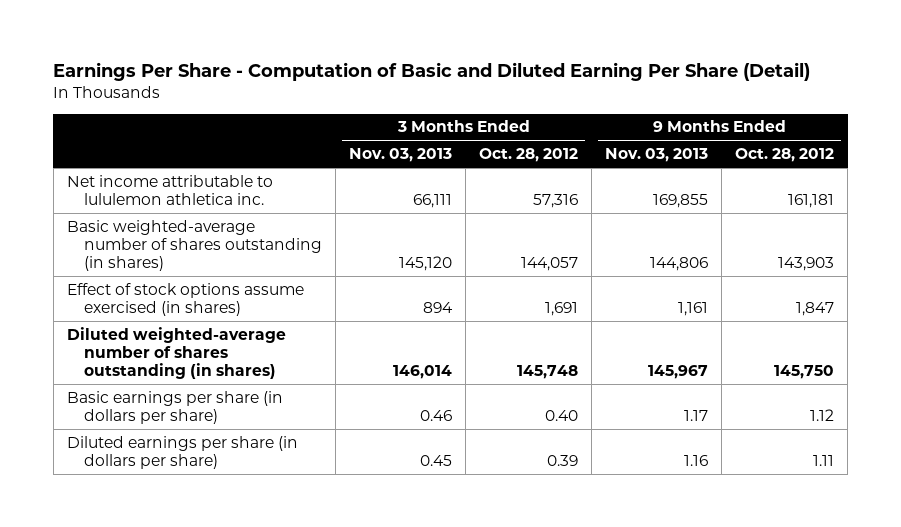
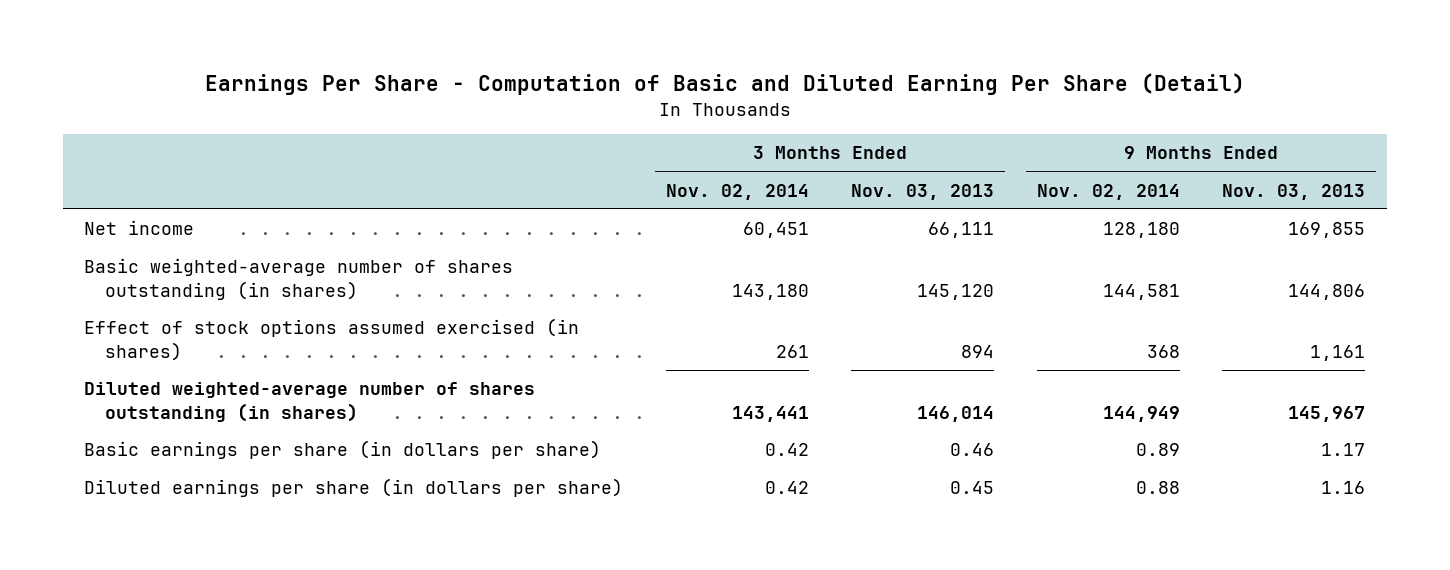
[479,148,579,163] Oct. 28, 2012 -> none
[735,148,835,163] Oct. 28, 2012 -> none
none -> [665,183,809,200] Nov. 02, 2014
none -> [1036,183,1180,200] Nov. 02, 2014
[66,174,273,205] Net income attributable to lululemon athletica inc. -> [84,220,195,236] Net income
[66,282,304,316] Effect of stock options assume exercised (in shares) -> [84,318,580,361] Effect of stock options assumed exercised (in shares)

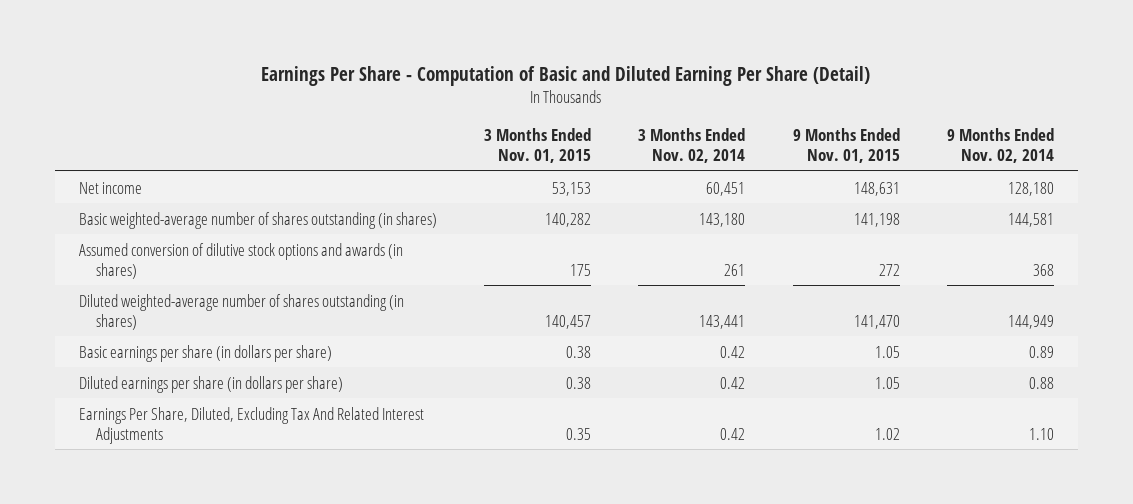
[851,183,995,200] Nov. 03, 2013 -> none
[1222,183,1366,200] Nov. 03, 2013 -> none
none -> [483,128,591,164] 3 Months Ended Nov. 01, 2015
none -> [792,128,900,164] 9 Months Ended Nov. 01, 2015
[84,318,580,361] Effect of stock options assumed exercised (in shares) -> [78,242,403,279] Assumed conversion of dilutive stock options and awards (in shares)
none -> [78,406,424,444] Earnings Per Share, Diluted, Excluding Tax And Related Interest Adjustments

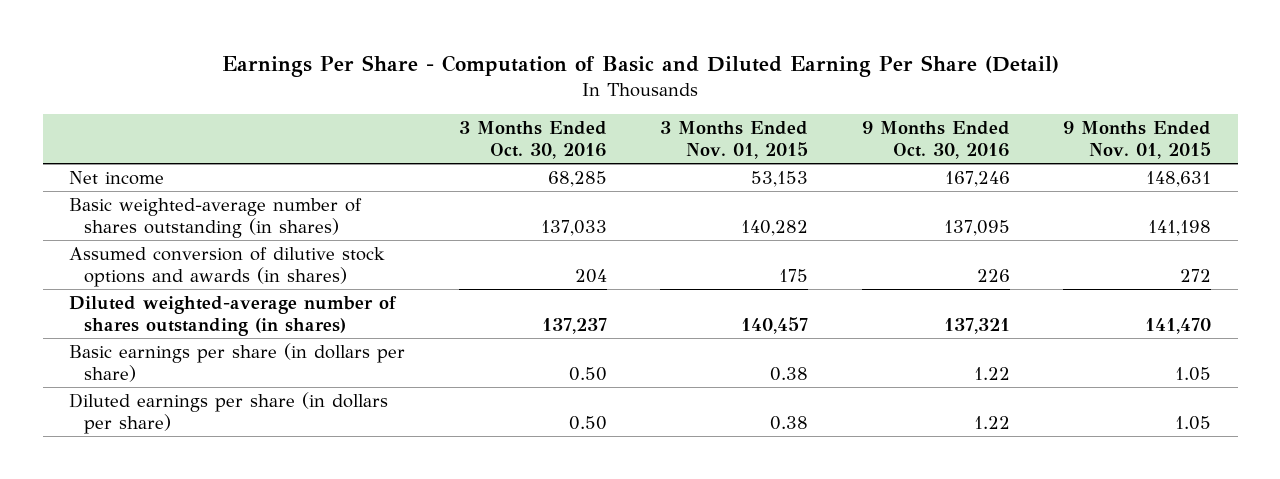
[638,128,746,164] 3 Months Ended Nov. 02, 2014 -> none
[947,128,1055,164] 9 Months Ended Nov. 02, 2014 -> none
none -> [458,120,607,159] 3 Months Ended Oct. 30, 2016
none -> [861,120,1010,159] 9 Months Ended Oct. 30, 2016
[78,406,424,444] Earnings Per Share, Diluted, Excluding Tax And Related Interest Adjustments -> none

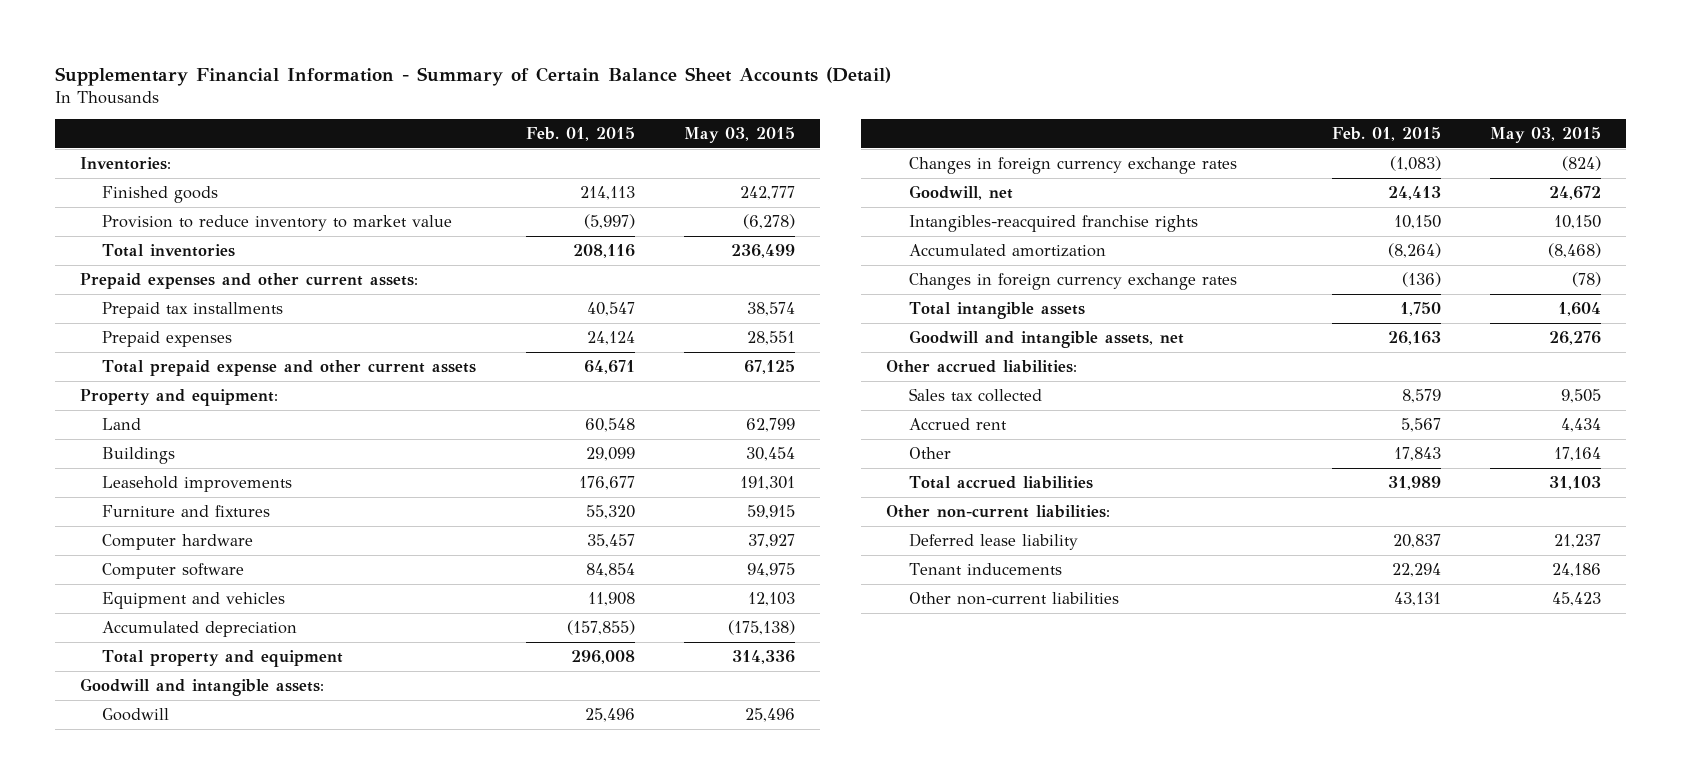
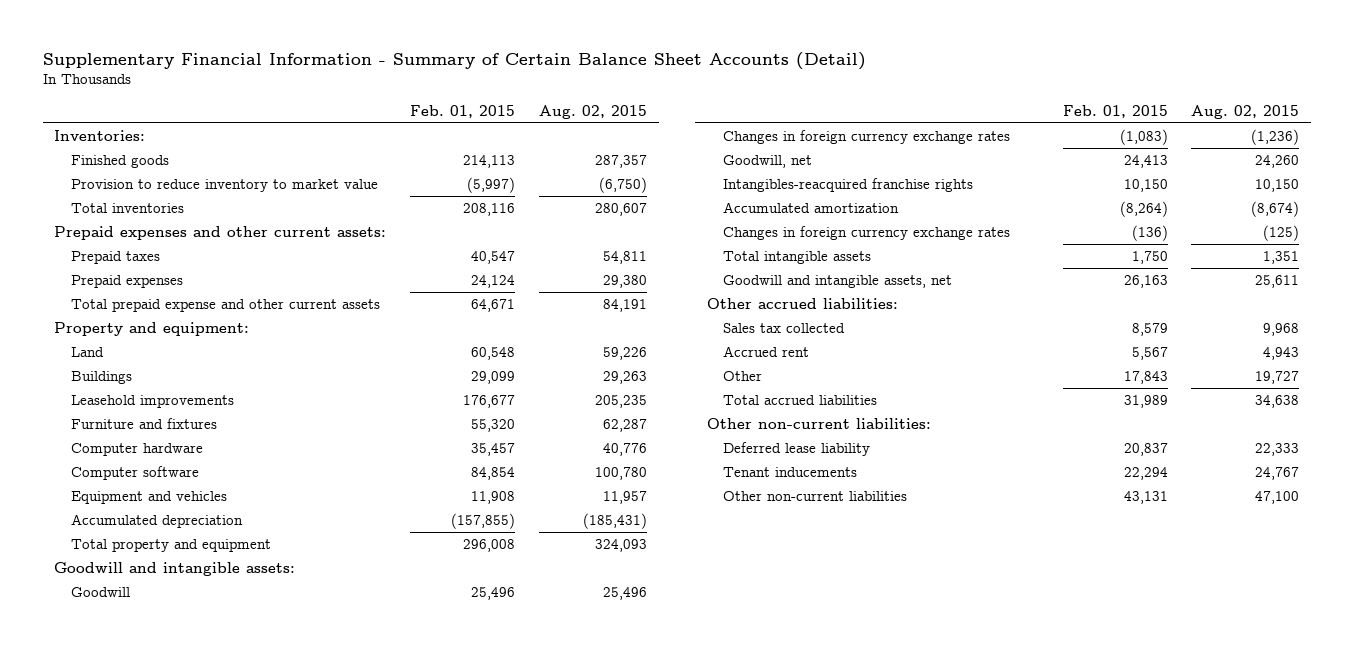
[684,127,796,144] May 03, 2015 -> none
none -> [539,104,648,119] Aug. 02, 2015
[102,301,284,318] Prepaid tax installments -> [70,251,160,265] Prepaid taxes

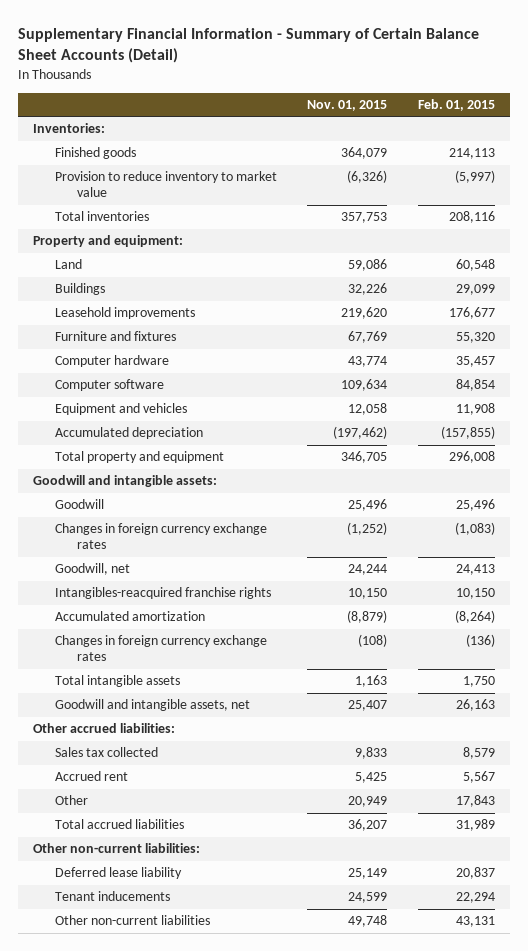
[539,104,648,119] Aug. 02, 2015 -> none
none -> [307,100,388,112] Nov. 01, 2015
[54,226,387,241] Prepaid expenses and other current assets: -> none
[70,251,160,265] Prepaid taxes -> none
[70,275,183,289] Prepaid expenses -> none
[70,299,380,313] Total prepaid expense and other current assets -> none

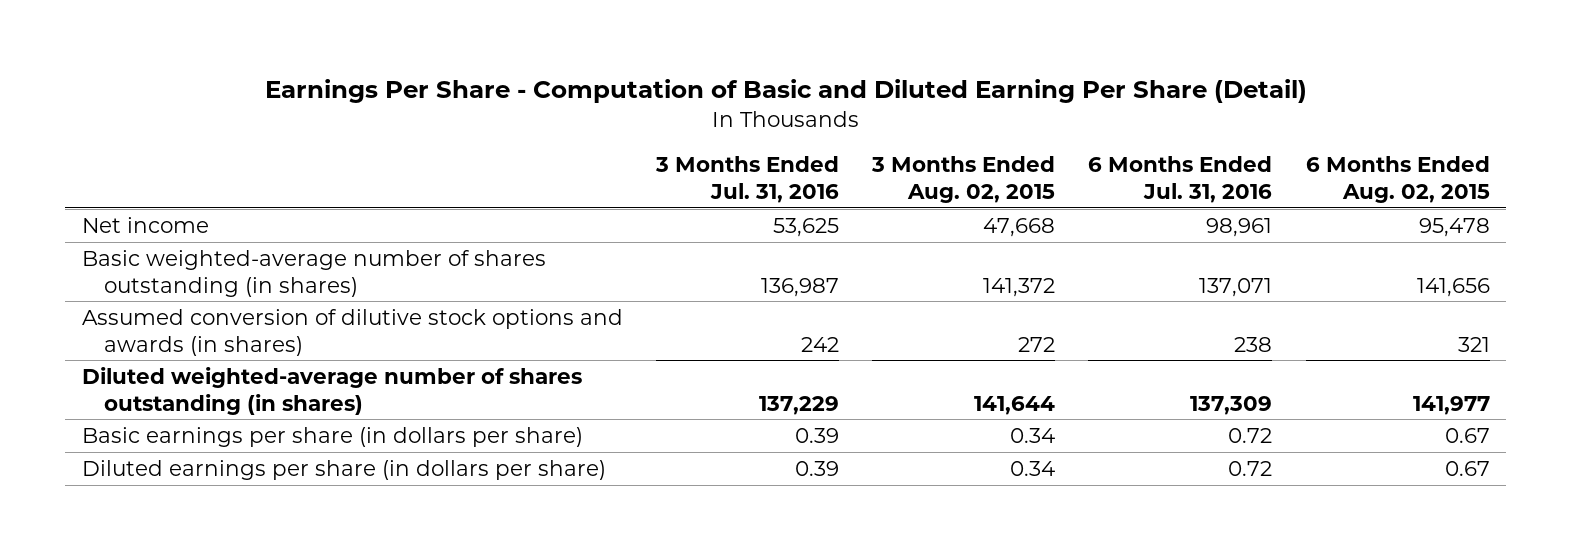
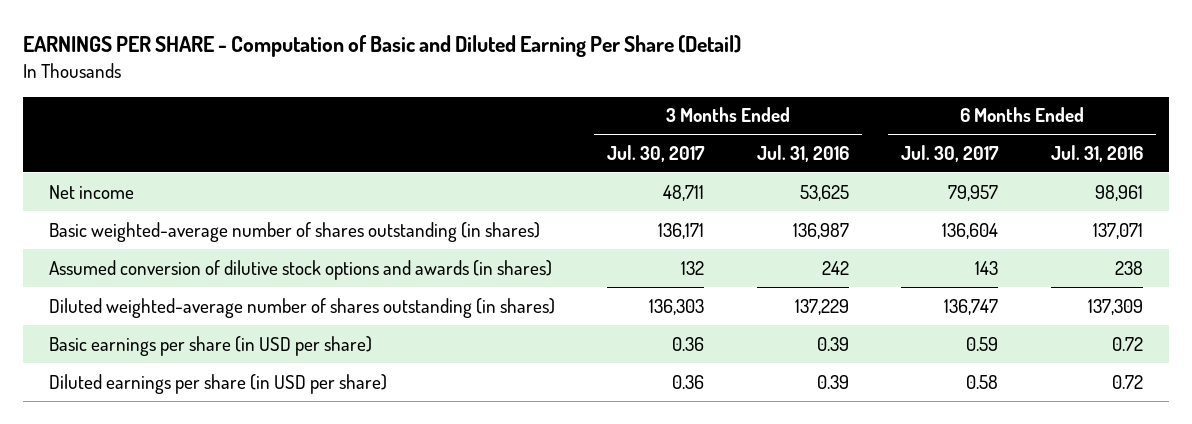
[264,79,1307,104] Earnings Per Share - Computation of Basic and Diluted Earning Per Share (Detail) -> [22,35,741,58] EARNINGS PER SHARE - Computation of Basic and Diluted Earning Per Share (Detail)
[871,156,1056,203] 3 Months Ended Aug. 02, 2015 -> none
[1305,156,1490,203] 6 Months Ended Aug. 02, 2015 -> none
none -> [607,145,706,163] Jul. 30, 2017
none -> [901,145,1000,163] Jul. 30, 2017
[81,426,583,447] Basic earnings per share (in dollars per share) -> [49,335,373,356] Basic earnings per share (in USD per share)
[81,459,606,480] Diluted earnings per share (in dollars per share) -> [49,373,388,394] Diluted earnings per share (in USD per share)

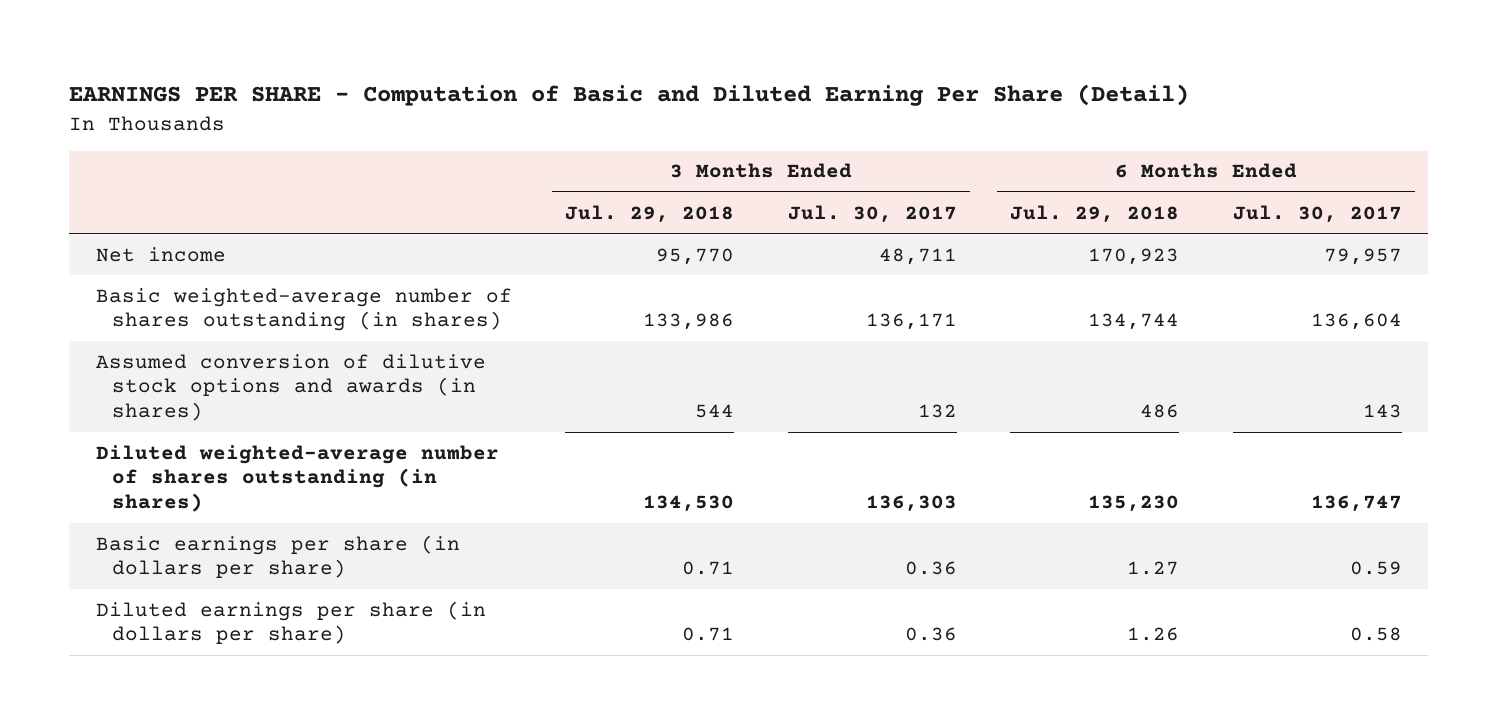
[756,145,849,163] Jul. 31, 2016 -> none
[1050,145,1143,163] Jul. 31, 2016 -> none
none -> [565,204,735,223] Jul. 29, 2018
none -> [1010,204,1180,223] Jul. 29, 2018
[49,335,373,356] Basic earnings per share (in USD per share) -> [95,534,460,579] Basic earnings per share (in dollars per share)
[49,373,388,394] Diluted earnings per share (in USD per share) -> [95,600,486,645] Diluted earnings per share (in dollars per share)

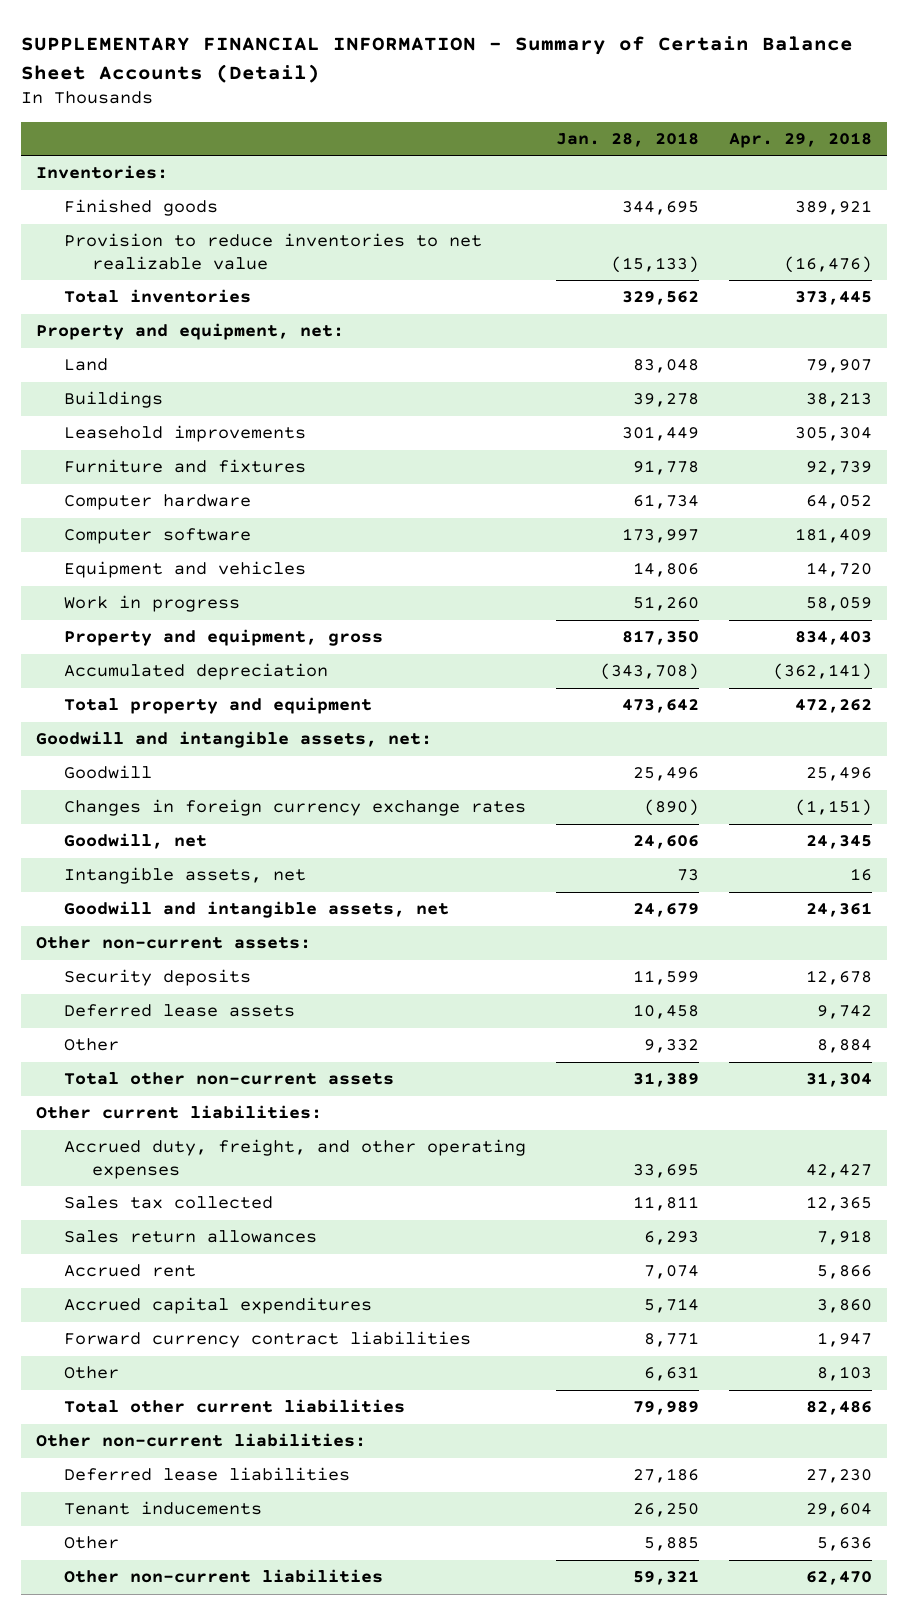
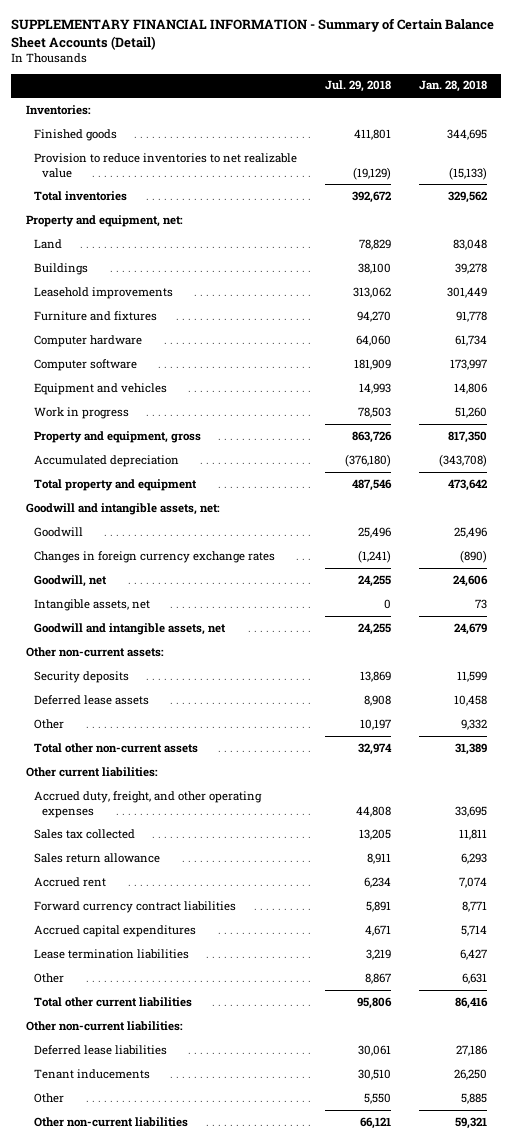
[728,131,872,148] Apr. 29, 2018 -> none
none -> [325,80,392,93] Jul. 29, 2018
[64,1230,318,1244] Sales return allowances -> [33,852,160,863] Sales return allowance
[64,1297,373,1315] Accrued capital expenditures -> [33,924,196,937] Accrued capital expenditures
none -> [33,948,189,959] Lease termination liabilities
[633,1401,700,1416] 79,989 -> [455,996,489,1009] 86,416

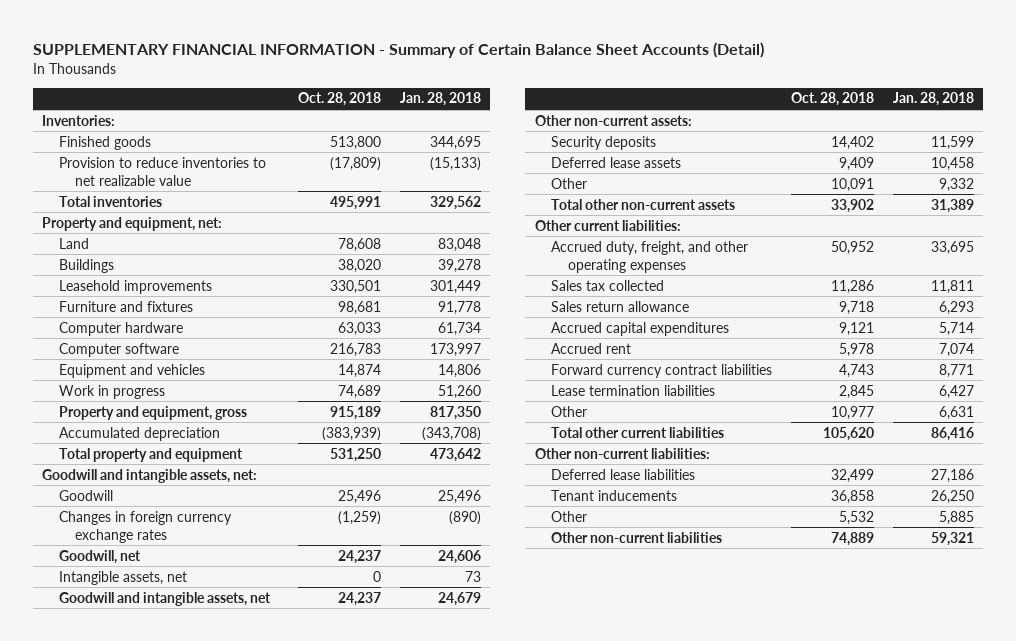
[325,80,392,93] Jul. 29, 2018 -> none
none -> [298,92,382,107] Oct. 28, 2018
[33,924,196,937] Accrued capital expenditures -> [551,321,730,336] Accrued capital expenditures

